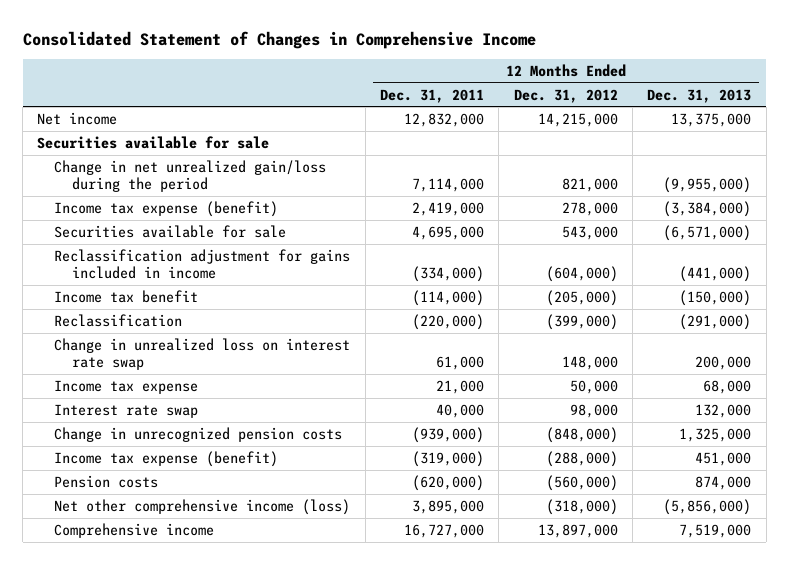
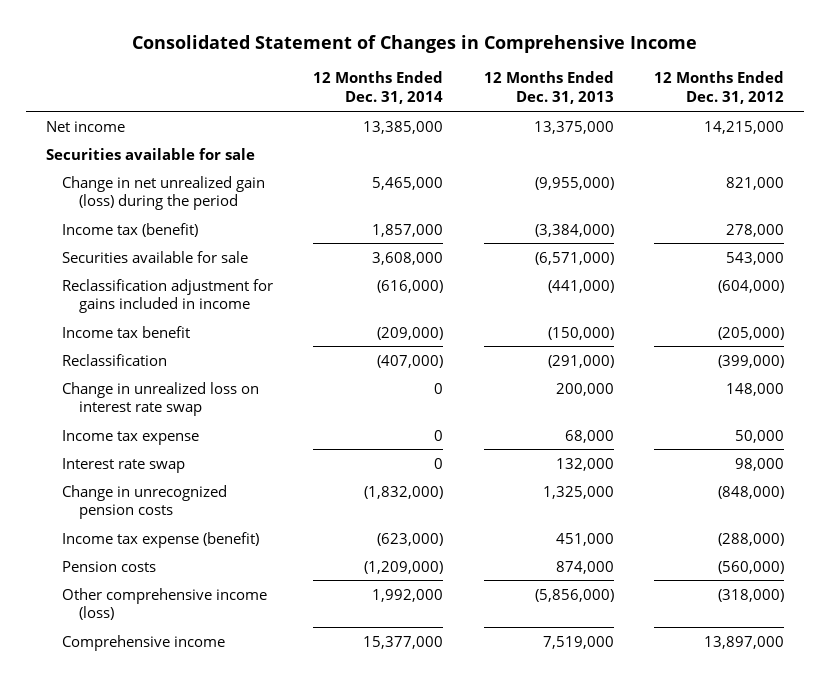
[380,88,485,103] Dec. 31, 2011 -> none
none -> [313,71,444,105] 12 Months Ended Dec. 31, 2014
[54,159,327,193] Change in net unrealized gain/loss during the period -> [62,175,266,211] Change in net unrealized gain (loss) during the period
[54,200,279,217] Income tax expense (benefit) -> [62,222,199,237] Income tax (benefit)
[54,498,351,515] Net other comprehensive income (loss) -> [62,587,268,621] Other comprehensive income (loss)

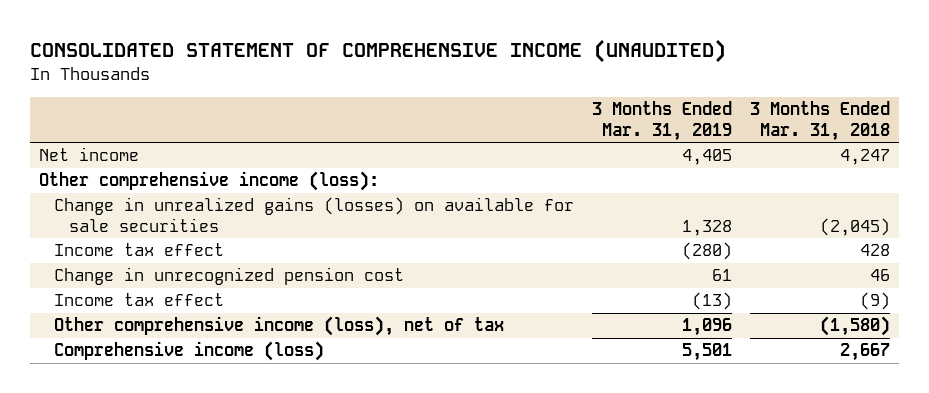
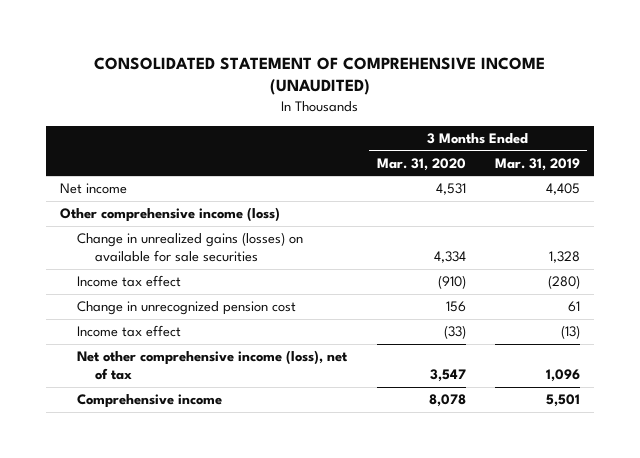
[750,101,891,141] 3 Months Ended Mar. 31, 2018 -> none
none -> [376,157,466,171] Mar. 31, 2020
[39,171,380,192] Other comprehensive income (loss): -> [60,207,281,223] Other comprehensive income (loss)
[54,316,505,337] Other comprehensive income (loss), net of tax -> [77,350,349,381] Net other comprehensive income (loss), net of tax
[54,341,325,362] Comprehensive income (loss) -> [77,394,223,409] Comprehensive income

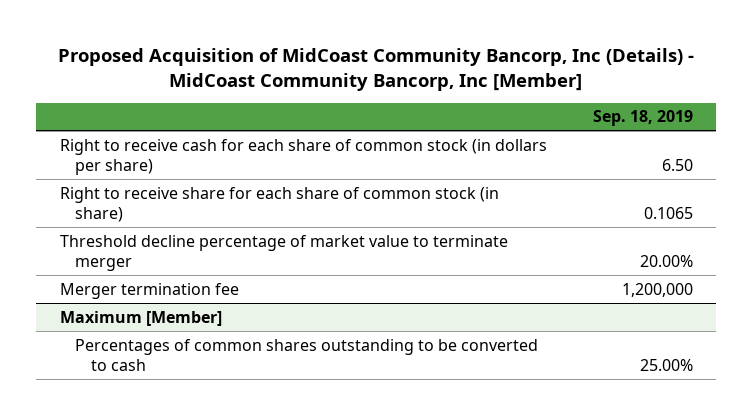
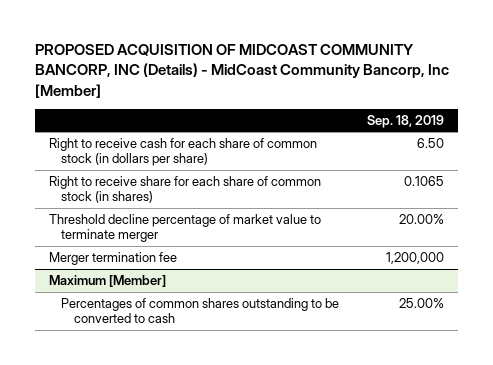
[58,47,695,91] Proposed Acquisition of MidCoast Community Bancorp, Inc (Details) - MidCoast Community Bancorp, Inc [Member] -> [35,44,450,98] PROPOSED ACQUISITION OF MIDCOAST COMMUNITY BANCORP, INC (Details) - MidCoast Community Bancorp, Inc [Member]
[59,186,499,223] Right to receive share for each share of common stock (in share) -> [49,176,322,204] Right to receive share for each share of common stock (in shares)

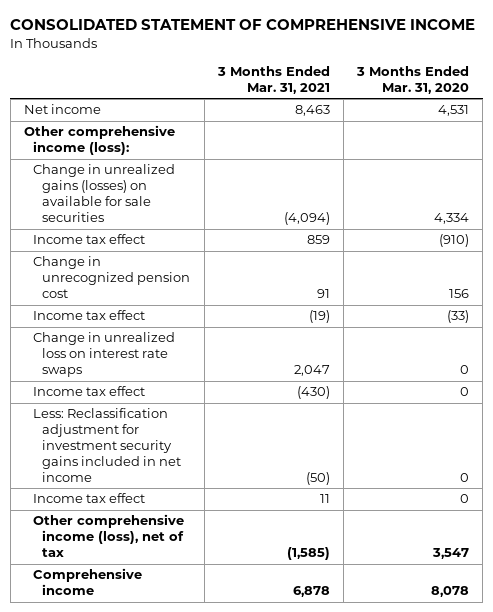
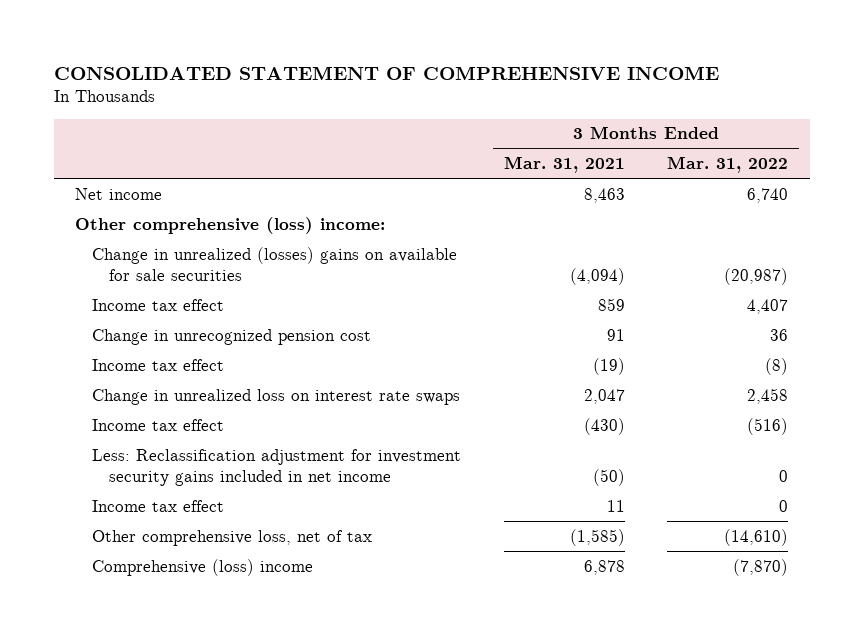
[355,66,469,95] 3 Months Ended Mar. 31, 2020 -> none
none -> [667,156,789,174] Mar. 31, 2022
[24,125,176,156] Other comprehensive income (loss): -> [75,216,386,234] Other comprehensive (loss) income:
[33,164,176,223] Change in unrealized gains (losses) on available for sale securities -> [92,246,458,281] Change in unrealized (losses) gains on available for sale securities
[33,514,185,558] Other comprehensive income (loss), net of tax -> [92,529,373,546] Other comprehensive loss, net of tax
[33,568,143,596] Comprehensive income -> [92,558,314,576] Comprehensive (loss) income

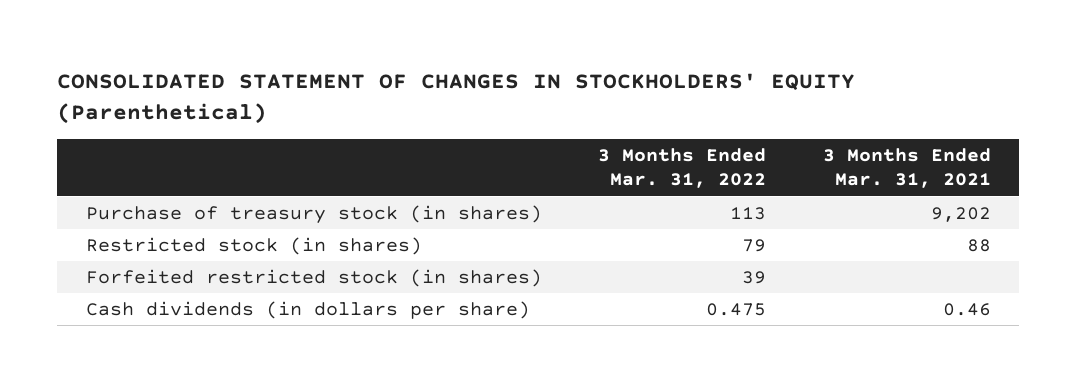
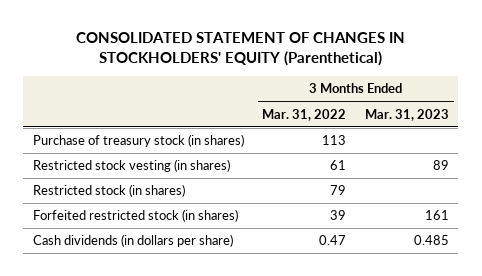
[823,148,992,189] 3 Months Ended Mar. 31, 2021 -> none
none -> [364,108,449,121] Mar. 31, 2023
none -> [32,159,230,173] Restricted stock vesting (in shares)
[706,302,767,316] 0.475 -> [319,235,347,246] 0.47

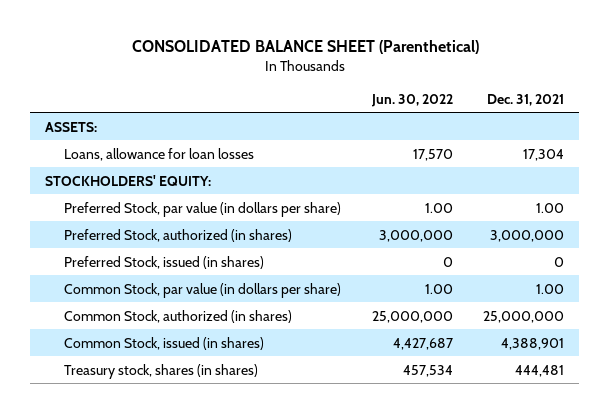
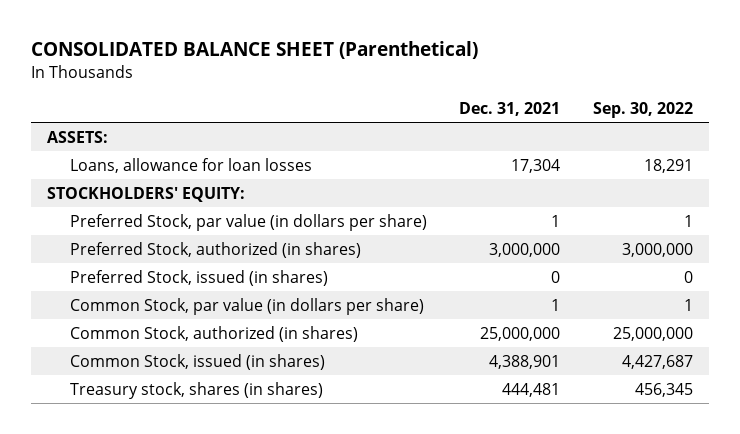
[370,93,453,107] Jun. 30, 2022 -> none
none -> [592,101,693,118] Sep. 30, 2022
[535,202,564,213] 1.00 -> [551,214,561,227] 1
[535,283,564,294] 1.00 -> [551,298,561,311] 1

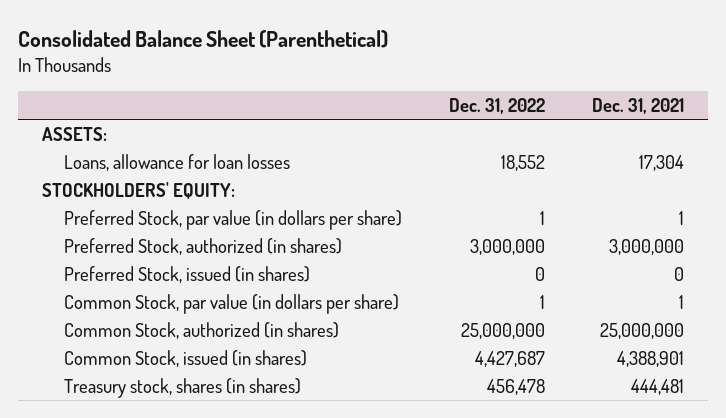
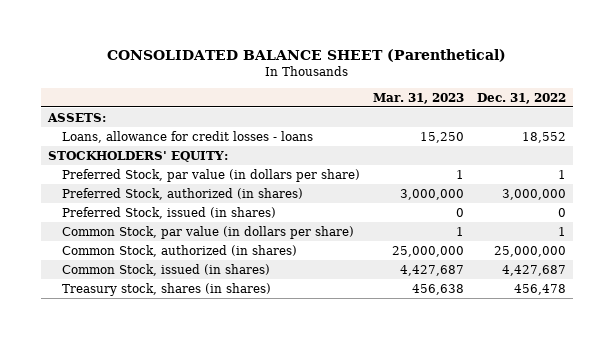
[18,30,389,49] Consolidated Balance Sheet (Parenthetical) -> [107,48,507,62] CONSOLIDATED BALANCE SHEET (Parenthetical)
[592,97,685,114] Dec. 31, 2021 -> none
none -> [373,93,465,105] Mar. 31, 2023
[63,153,290,171] Loans, allowance for loan losses -> [61,130,313,143] Loans, allowance for credit losses - loans

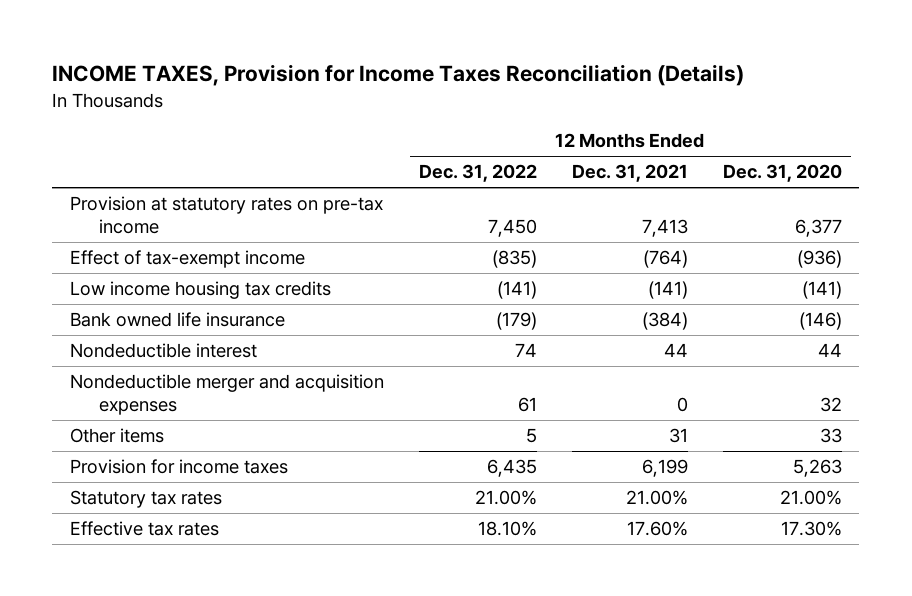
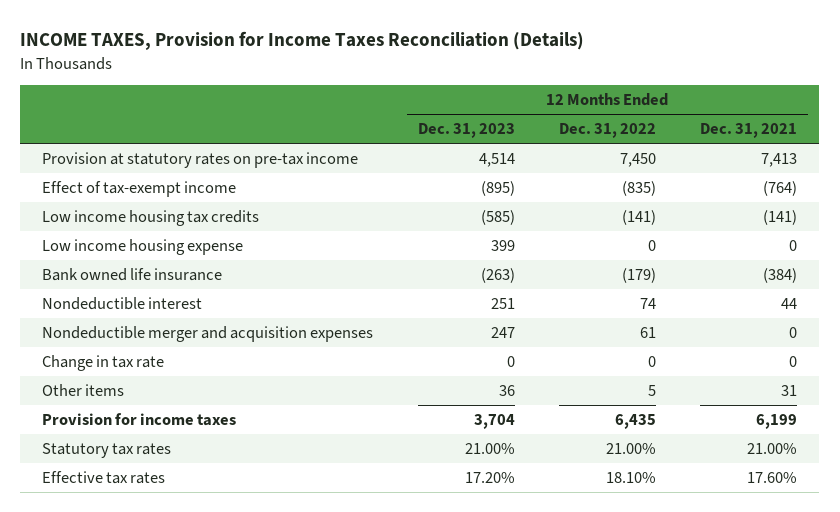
[722,164,842,183] Dec. 31, 2020 -> none
none -> [417,123,515,139] Dec. 31, 2023
none -> [42,239,244,256] Low income housing expense
none -> [42,355,165,372] Change in tax rate

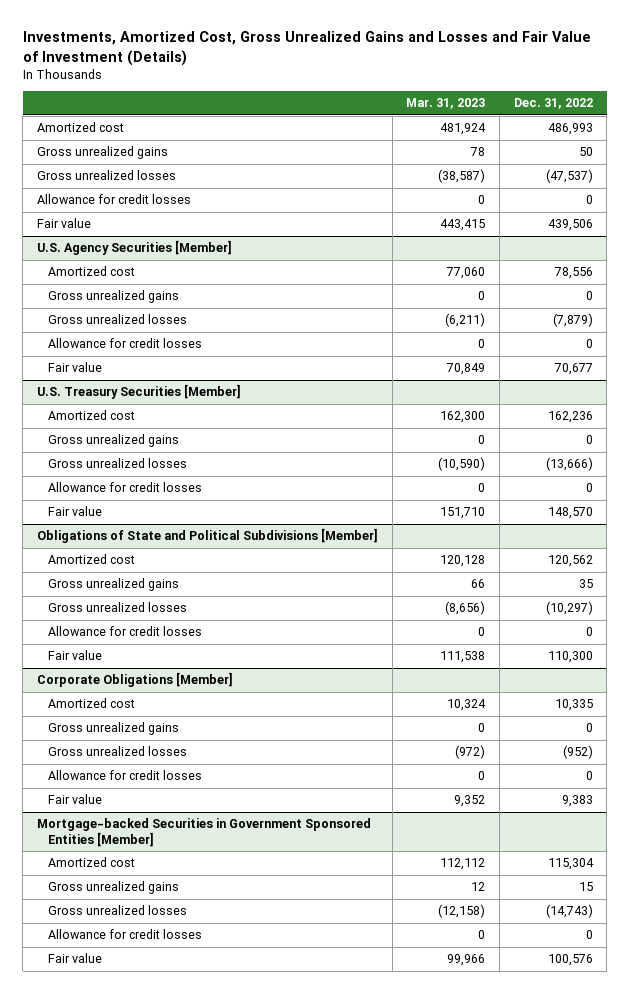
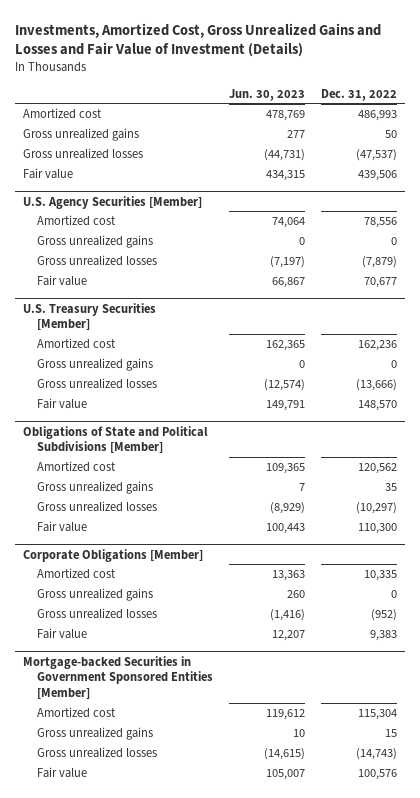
[406,98,486,110] Mar. 31, 2023 -> none
none -> [229,88,306,101] Jun. 30, 2023
[37,194,192,205] Allowance for credit losses -> none
[48,338,203,349] Allowance for credit losses -> none
[48,482,203,493] Allowance for credit losses -> none
[48,626,203,637] Allowance for credit losses -> none
[48,770,203,781] Allowance for credit losses -> none
[48,929,203,940] Allowance for credit losses -> none

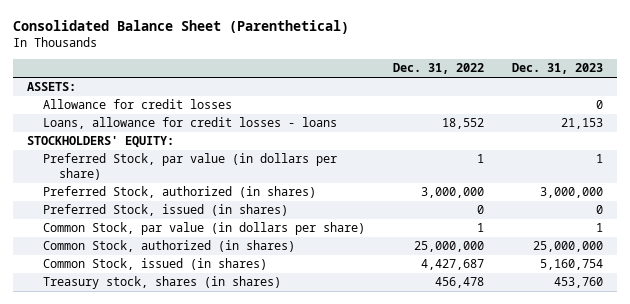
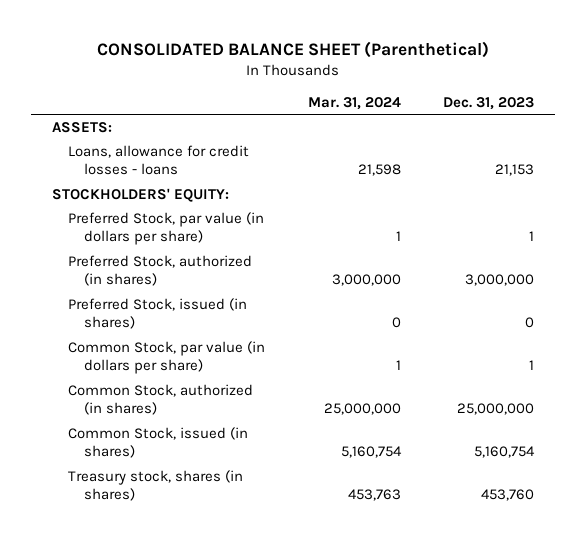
[12,20,349,35] Consolidated Balance Sheet (Parenthetical) -> [97,40,490,58] CONSOLIDATED BALANCE SHEET (Parenthetical)
[393,63,485,75] Dec. 31, 2022 -> none
none -> [307,96,401,110] Mar. 31, 2024
[43,99,233,110] Allowance for credit losses -> none

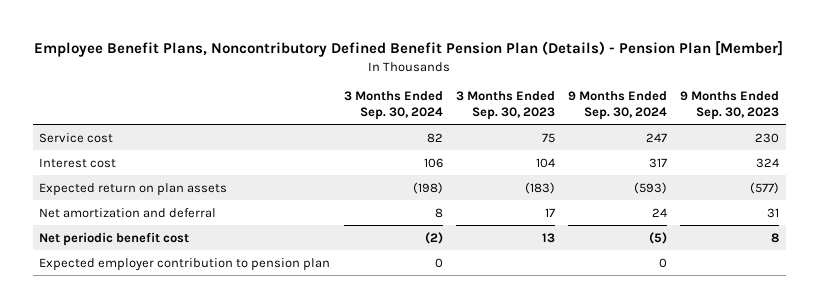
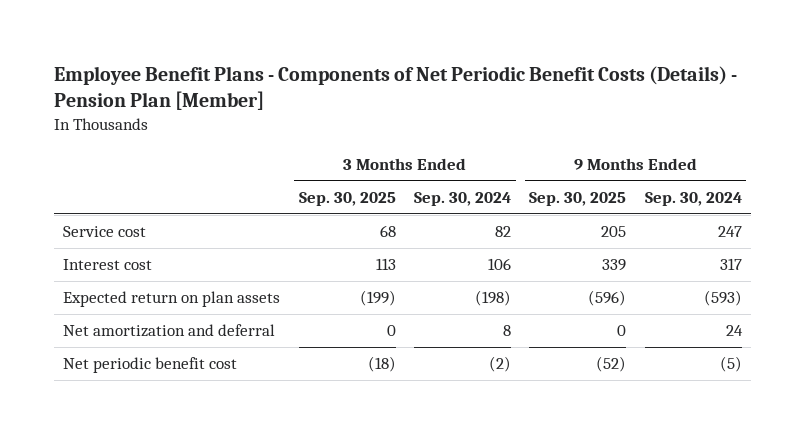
[34,40,784,57] Employee Benefit Plans, Noncontributory Defined Benefit Pension Plan (Details) - Pension Plan [Member] -> [53,65,737,111] Employee Benefit Plans - Components of Net Periodic Benefit Costs (Details) - Pension Plan [Member]
[455,91,555,120] 3 Months Ended Sep. 30, 2023 -> none
[680,91,780,120] 9 Months Ended Sep. 30, 2023 -> none
none -> [298,191,396,206] Sep. 30, 2025
none -> [529,191,627,206] Sep. 30, 2025
[39,257,331,271] Expected employer contribution to pension plan -> none

